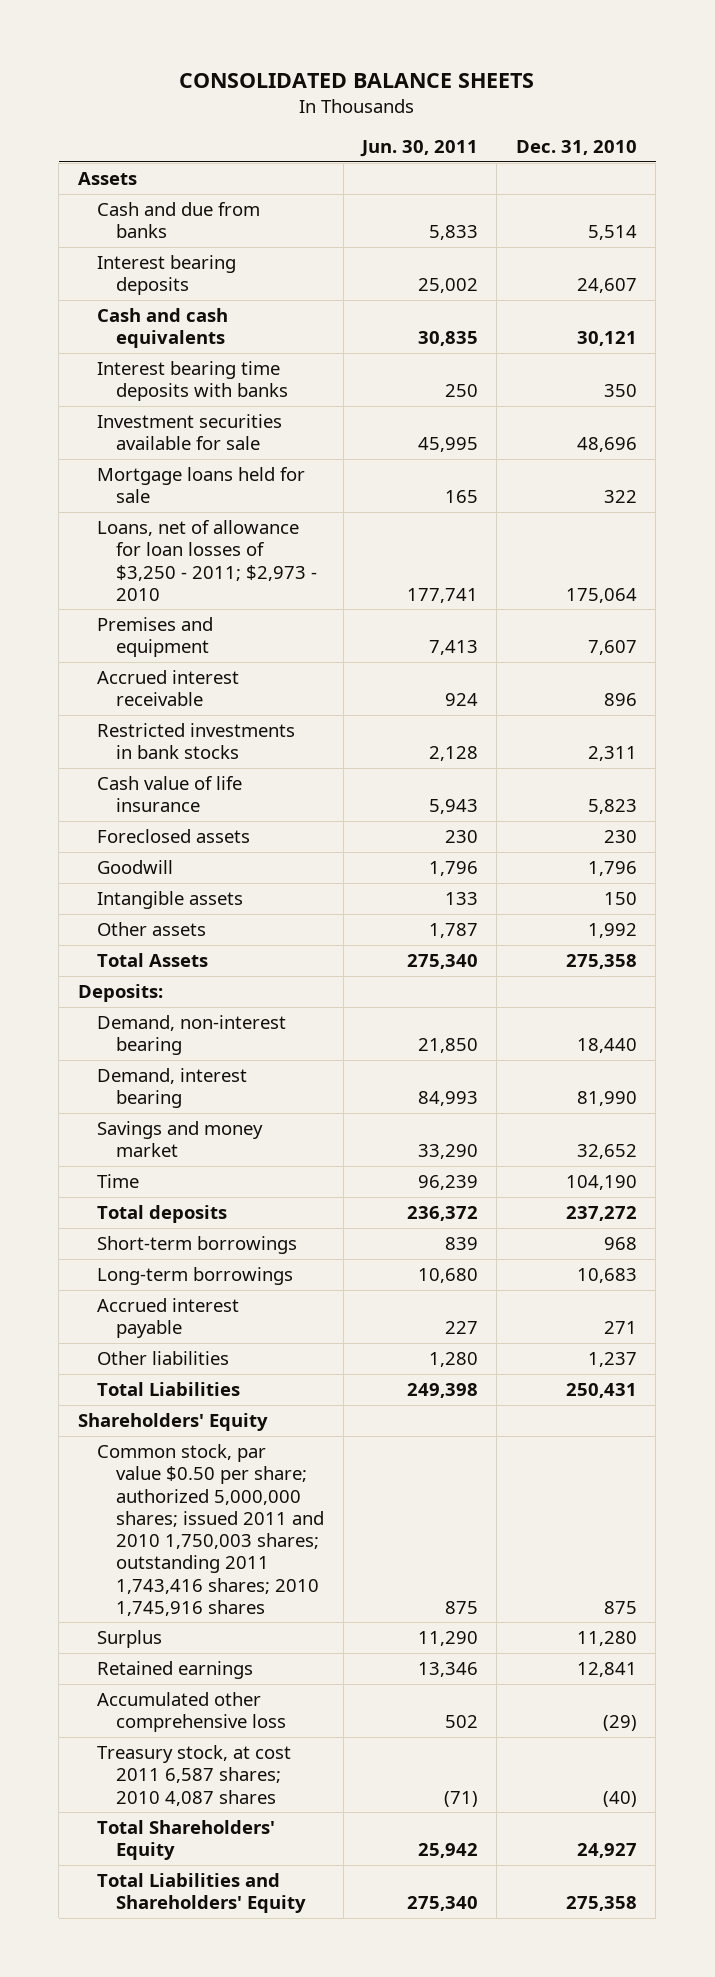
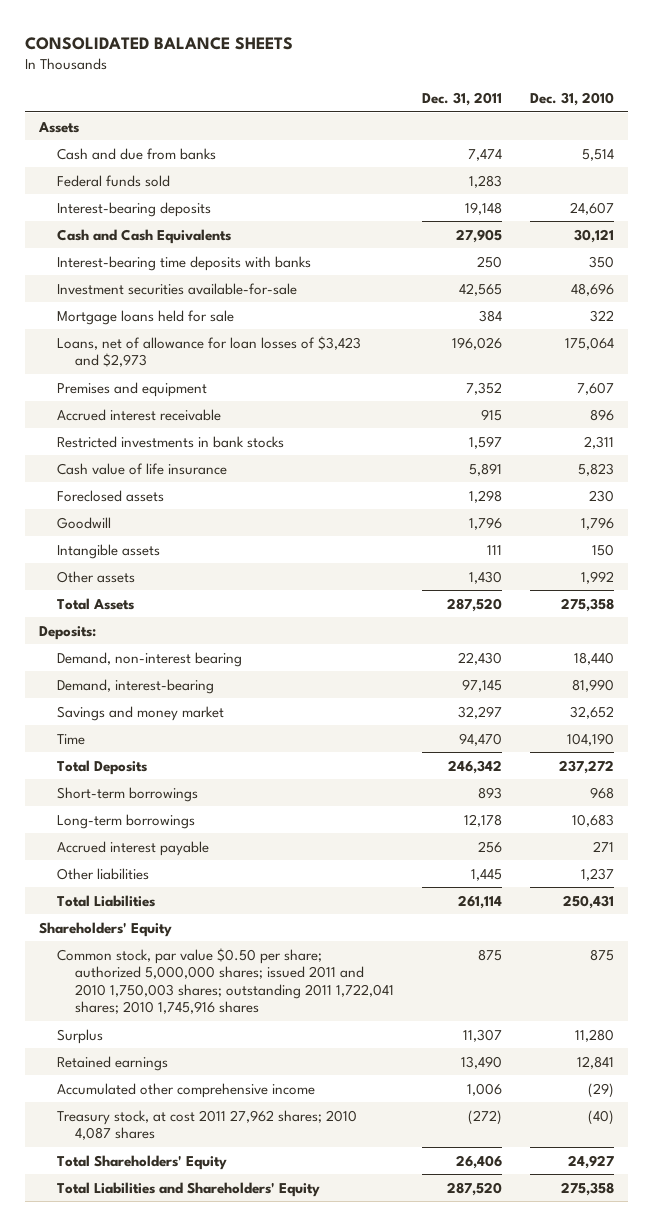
[360,140,479,158] Jun. 30, 2011 -> none
none -> [421,92,502,107] Dec. 31, 2011
none -> [57,174,171,187] Federal funds sold
[96,254,236,296] Interest bearing deposits -> [57,201,212,217] Interest-bearing deposits
[96,307,228,349] Cash and cash equivalents -> [57,228,232,244] Cash and Cash Equivalents
[96,360,289,402] Interest bearing time deposits with banks -> [57,255,312,271] Interest-bearing time deposits with banks
[96,413,282,451] Investment securities available for sale -> [57,282,298,295] Investment securities available-for-sale
[96,519,318,601] Loans, net of allowance for loan losses of $3,250 - 2011; $2,973 - 2010 -> [57,335,362,368] Loans, net of allowance for loan losses of $3,423 and $2,973
[96,1067,247,1109] Demand, interest bearing -> [57,678,215,694] Demand, interest-bearing
[96,1204,227,1223] Total deposits -> [57,759,148,775] Total Deposits
[96,1443,325,1616] Common stock, par value $0.50 per share; authorized 5,000,000 shares; issued 2011 and 2010 1,750,003 shares; outstanding 2011 1,743,416 shares; 2010 1,745,916 shares -> [57,947,394,1014] Common stock, par value $0.50 per share; authorized 5,000,000 shares; issued 2011 and 2010 1,750,003 shares; outstanding 2011 1,722,041 shares; 2010 1,745,916 shares
[96,1691,287,1733] Accumulated other comprehensive loss -> [57,1082,316,1098] Accumulated other comprehensive income
[96,1744,291,1806] Treasury stock, at cost 2011 6,587 shares; 2010 4,087 shares -> [57,1109,358,1141] Treasury stock, at cost 2011 27,962 shares; 2010 4,087 shares

